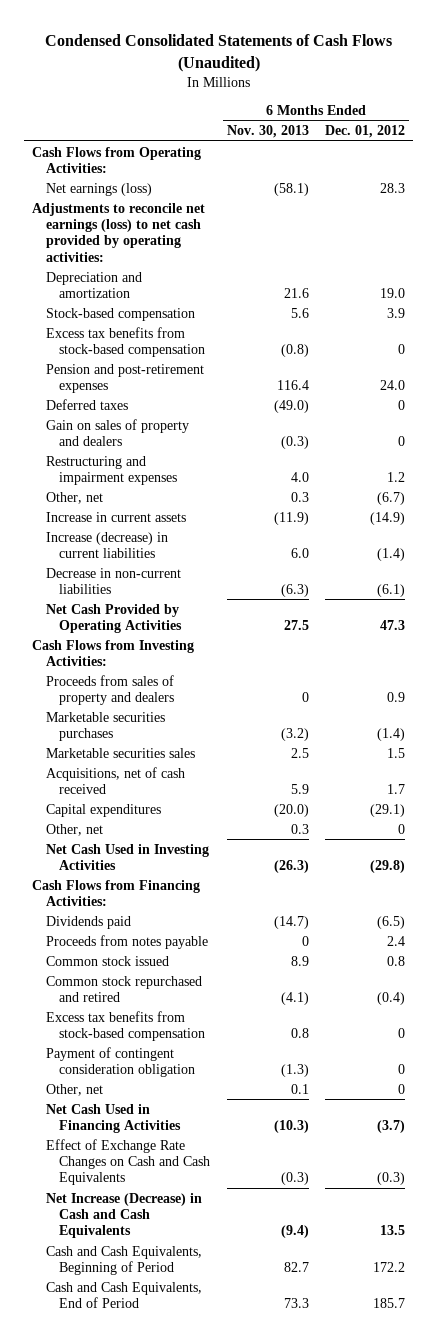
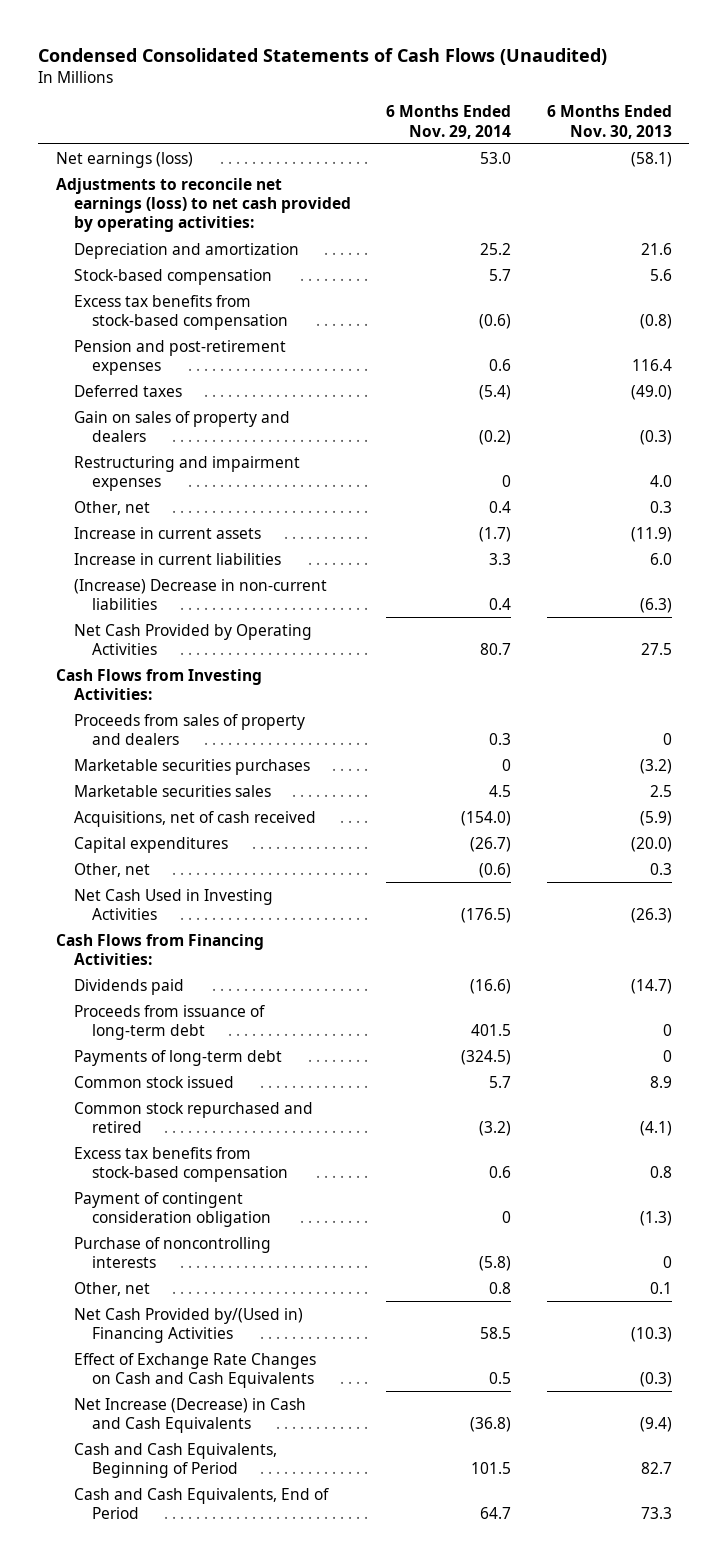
[324,125,405,139] Dec. 01, 2012 -> none
none -> [386,105,512,139] 6 Months Ended Nov. 29, 2014
[32,146,202,173] Cash Flows from Operating Activities: -> none
[45,531,168,558] Increase (decrease) in current liabilities -> [73,552,281,565] Increase in current liabilities
[45,567,181,594] Decrease in non-current liabilities -> [73,578,327,610] (Increase) Decrease in non-current liabilities
[290,783,309,794] 5.9 -> [639,810,672,826] (5.9)
[45,934,208,949] Proceeds from notes payable -> none
none -> [73,1004,265,1040] Proceeds from issuance of long-term debt
none -> [73,1049,282,1066] Payments of long-term debt
none -> [73,1236,271,1268] Purchase of noncontrolling interests
[45,1103,182,1133] Net Cash Used in Financing Activities -> [73,1307,303,1343] Net Cash Provided by/(Used in) Financing Activities

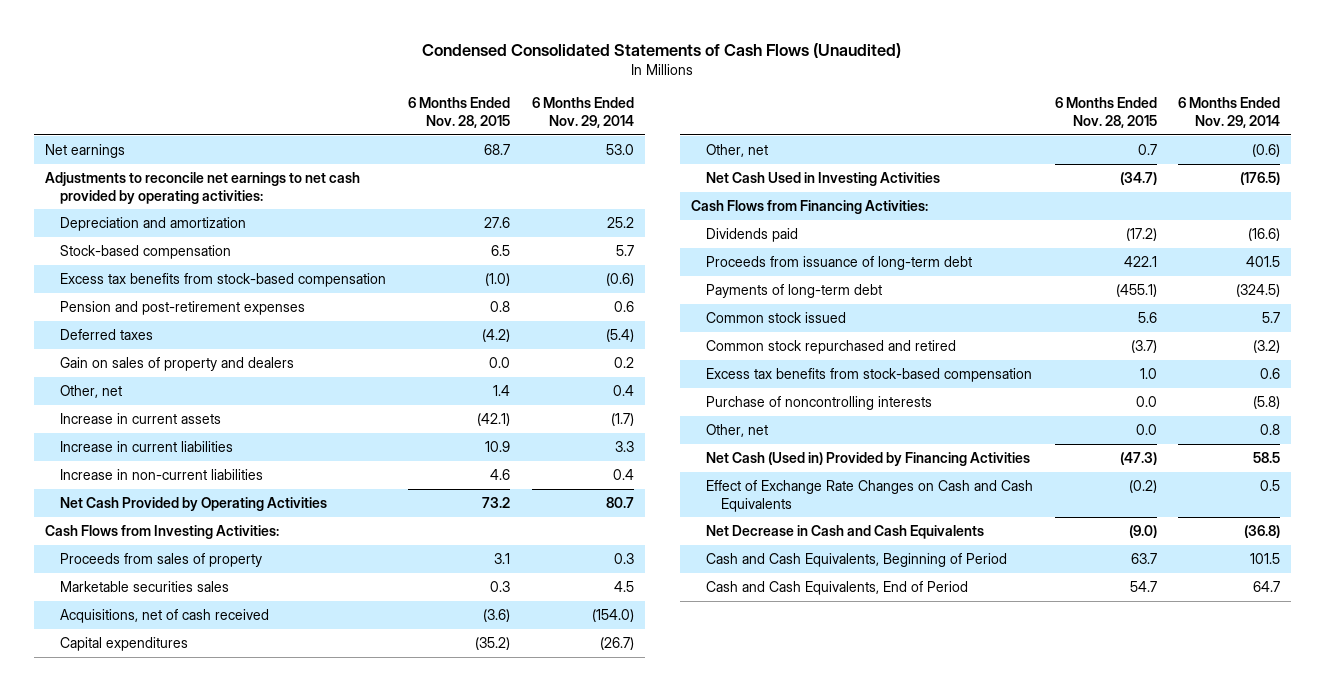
[546,105,672,139] 6 Months Ended Nov. 30, 2013 -> none
none -> [408,97,511,128] 6 Months Ended Nov. 28, 2015
[55,151,193,168] Net earnings (loss) -> [44,144,125,159] Net earnings
[55,177,351,233] Adjustments to reconcile net earnings (loss) to net cash provided by operating activities: -> [44,172,360,204] Adjustments to reconcile net earnings to net cash provided by operating activities:
[73,455,300,491] Restructuring and impairment expenses -> none
[479,429,512,445] (0.2) -> [613,357,634,369] 0.2
[73,578,327,610] (Increase) Decrease in non-current liabilities -> [60,469,264,481] Increase in non-current liabilities
[73,758,310,775] Marketable securities purchases -> none
[73,713,305,745] Proceeds from sales of property and dealers -> [60,553,263,568] Proceeds from sales of property
[73,1191,271,1227] Payment of contingent consideration obligation -> none
[73,1307,303,1343] Net Cash Provided by/(Used in) Financing Activities -> [706,452,1031,467] Net Cash (Used in) Provided by Financing Activities
[73,1397,306,1433] Net Increase (Decrease) in Cash and Cash Equivalents -> [706,525,985,540] Net Decrease in Cash and Cash Equivalents

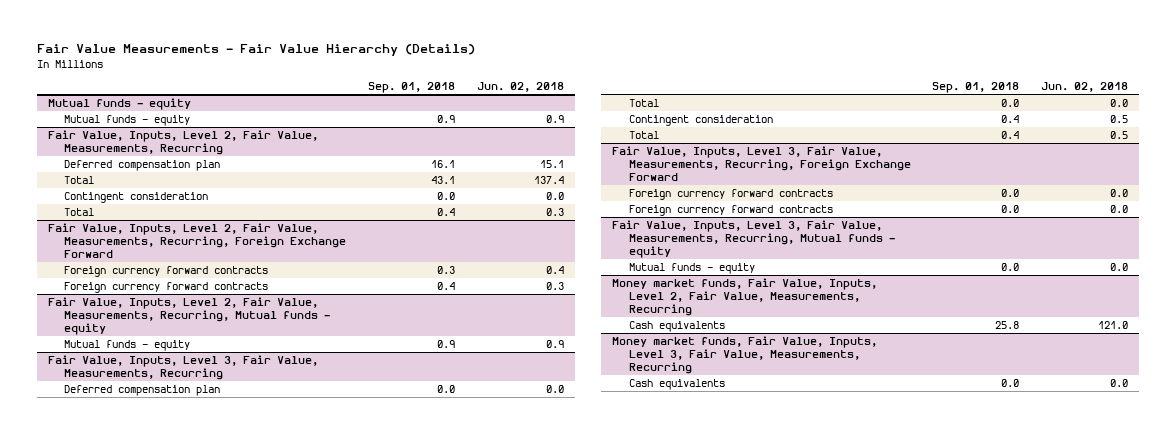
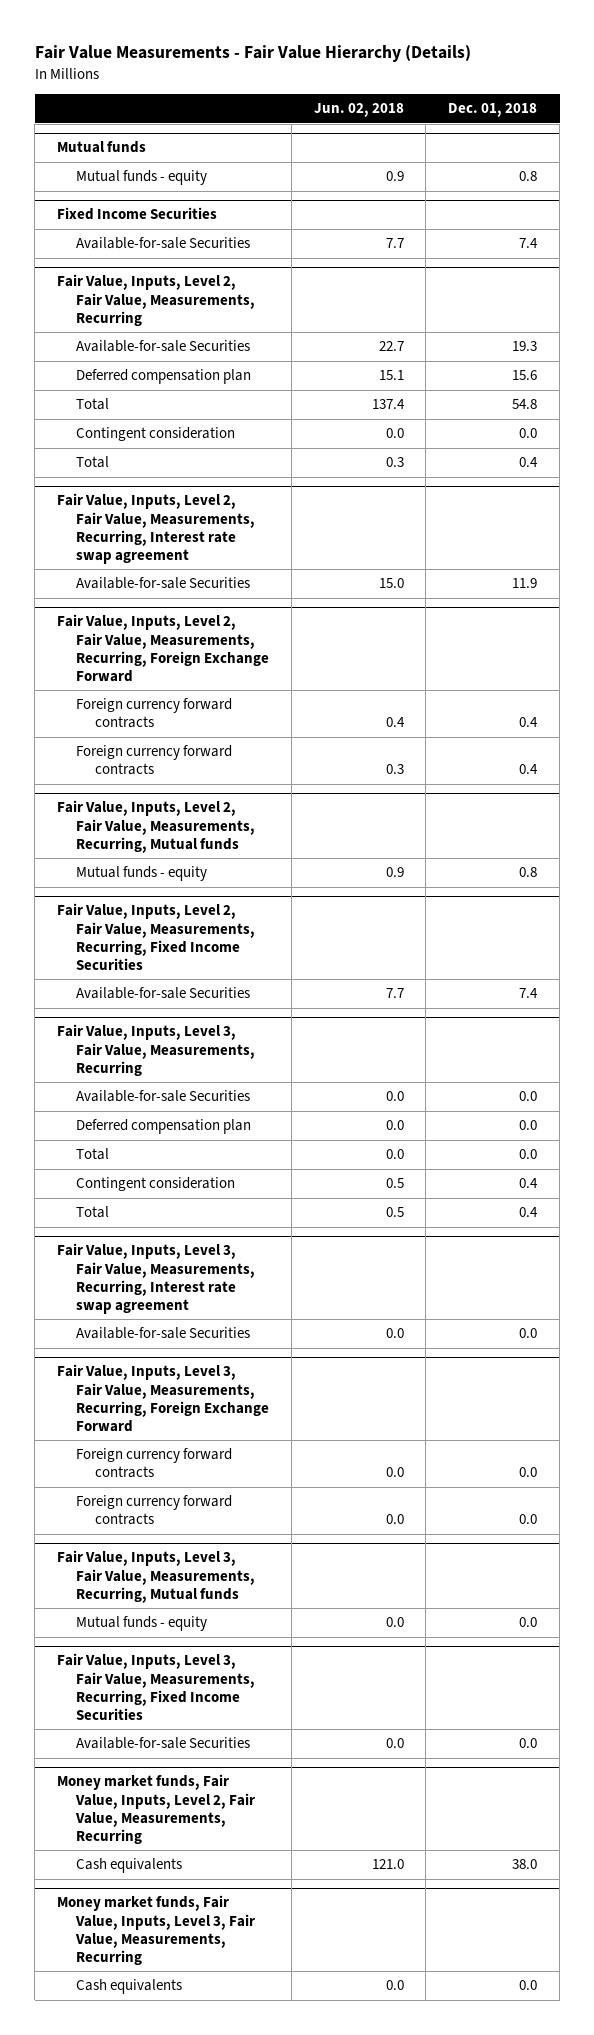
[367,82,455,94] Sep. 01, 2018 -> none
none -> [448,103,538,118] Dec. 01, 2018
[47,98,191,111] Mutual funds - equity -> [56,141,146,154] Mutual funds
none -> [56,207,217,221] Fixed Income Securities
none -> [76,237,251,250] Available-for-sale Securities
none -> [76,340,251,353] Available-for-sale Securities
none -> [56,493,256,564] Fair Value, Inputs, Level 2, Fair Value, Measurements, Recurring, Interest rate swap agreement
none -> [76,577,251,590] Available-for-sale Securities
[47,297,331,335] Fair Value, Inputs, Level 2, Fair Value, Measurements, Recurring, Mutual funds - equity -> [56,800,256,853] Fair Value, Inputs, Level 2, Fair Value, Measurements, Recurring, Mutual funds
none -> [56,903,256,970] Fair Value, Inputs, Level 2, Fair Value, Measurements, Recurring, Fixed Income Securities
none -> [76,987,251,1000] Available-for-sale Securities
none -> [76,1090,251,1103] Available-for-sale Securities
none -> [56,1243,256,1314] Fair Value, Inputs, Level 3, Fair Value, Measurements, Recurring, Interest rate swap agreement
none -> [76,1327,251,1340] Available-for-sale Securities
[612,220,895,258] Fair Value, Inputs, Level 3, Fair Value, Measurements, Recurring, Mutual funds - equity -> [56,1550,256,1603] Fair Value, Inputs, Level 3, Fair Value, Measurements, Recurring, Mutual funds
none -> [56,1653,256,1720] Fair Value, Inputs, Level 3, Fair Value, Measurements, Recurring, Fixed Income Securities
none -> [76,1737,251,1750] Available-for-sale Securities

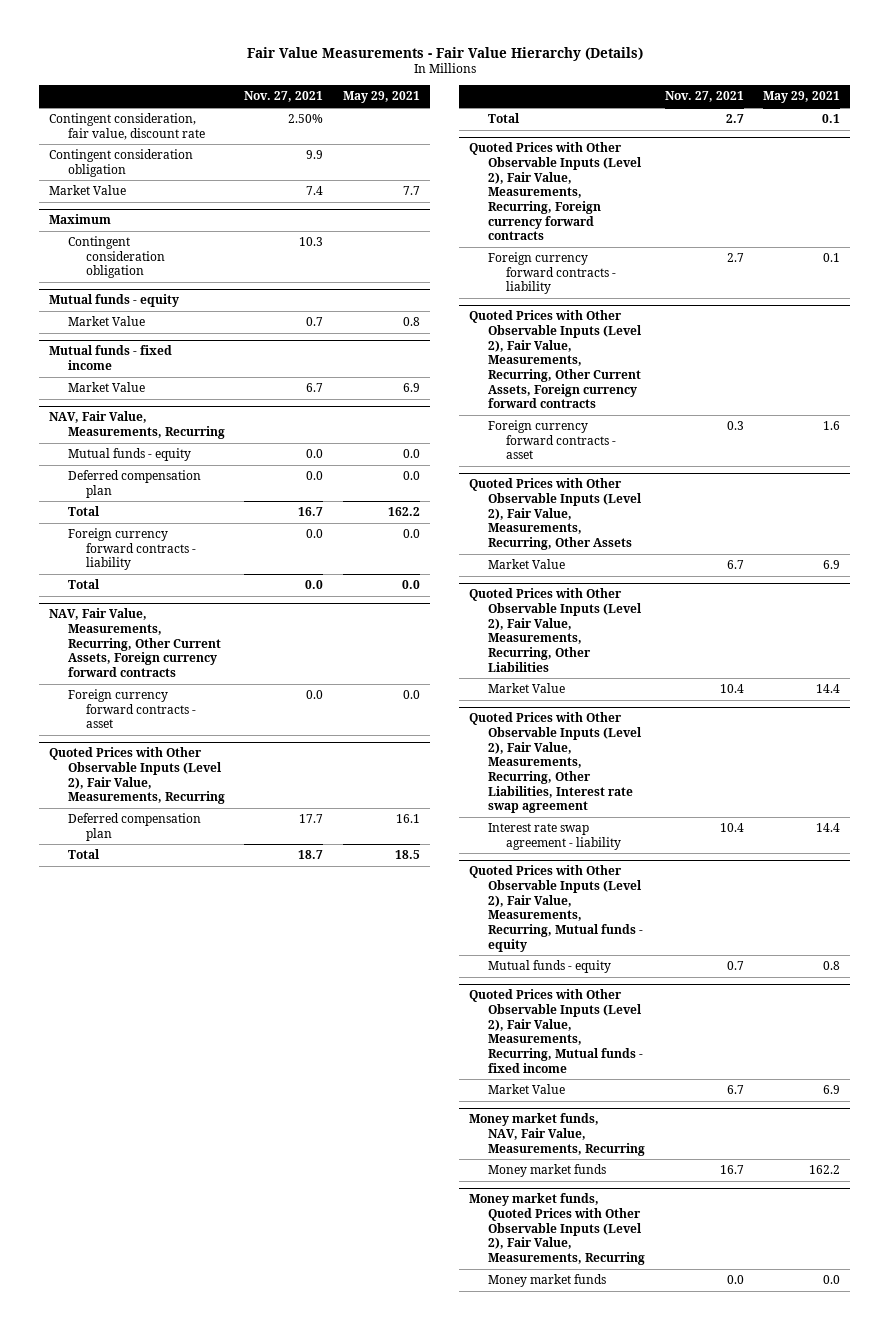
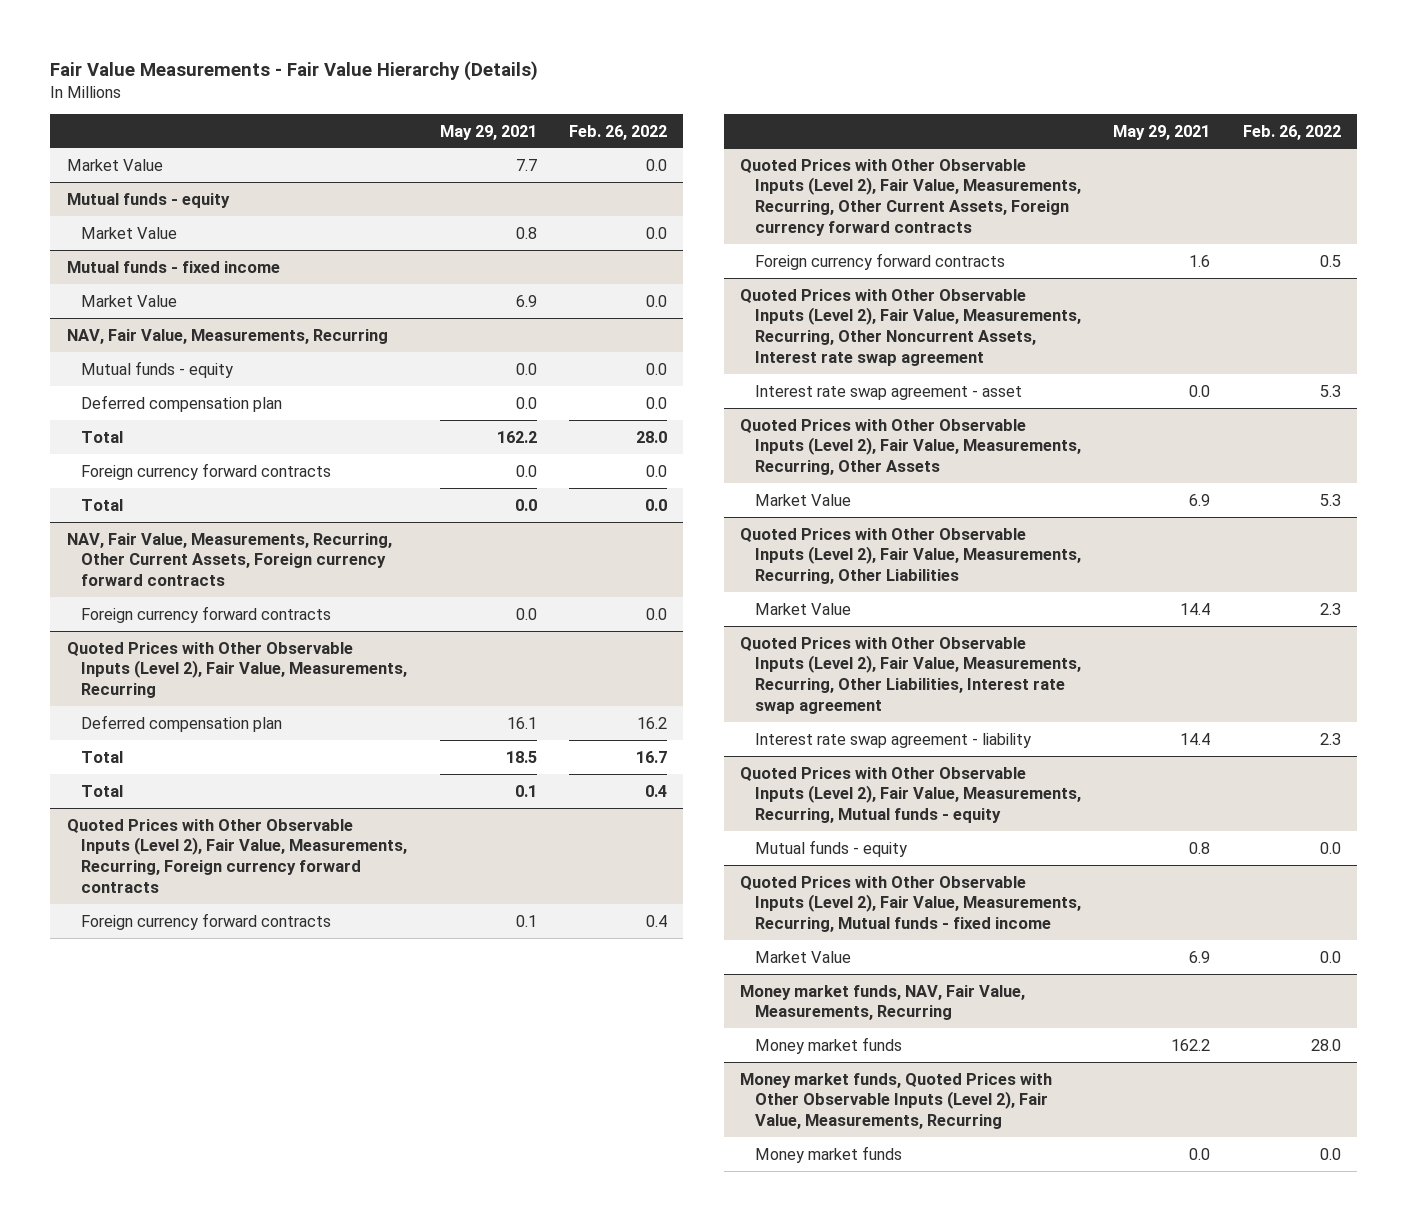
[244,91,324,103] Nov. 27, 2021 -> none
none -> [569,124,668,140] Feb. 26, 2022
[49,113,205,140] Contingent consideration, fair value, discount rate -> none
[49,149,194,177] Contingent consideration obligation -> none
[49,214,112,225] Maximum -> none
[67,236,166,279] Contingent consideration obligation -> none
[67,528,197,571] Foreign currency forward contracts - liability -> [81,462,332,480] Foreign currency forward contracts
[67,689,197,729] Foreign currency forward contracts - asset -> [81,605,332,623] Foreign currency forward contracts
[487,252,617,295] Foreign currency forward contracts - liability -> [81,912,332,930] Foreign currency forward contracts
[487,420,617,460] Foreign currency forward contracts - asset -> [754,252,1005,270] Foreign currency forward contracts
none -> [740,288,1081,367] Quoted Prices with Other Observable Inputs (Level 2), Fair Value, Measurements, Recurring, Other Noncurrent Assets, Interest rate swap agreement
none -> [754,384,1022,400] Interest rate swap agreement - asset

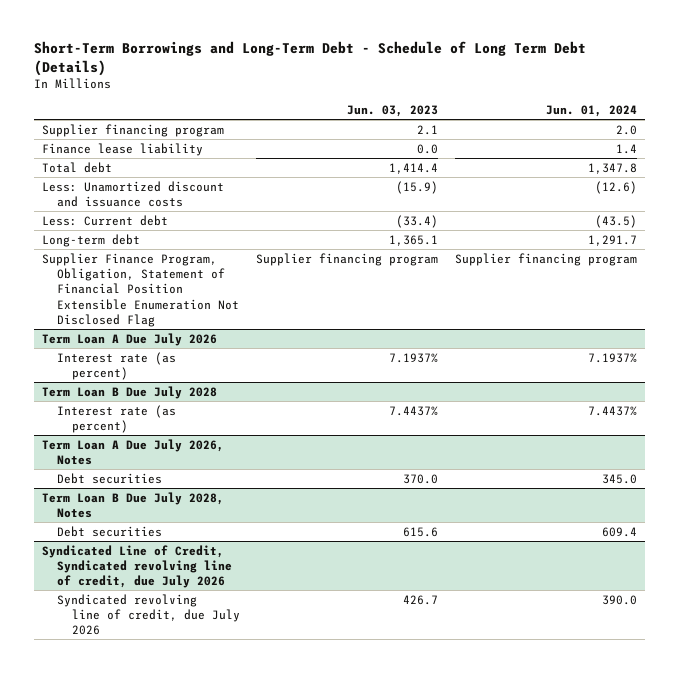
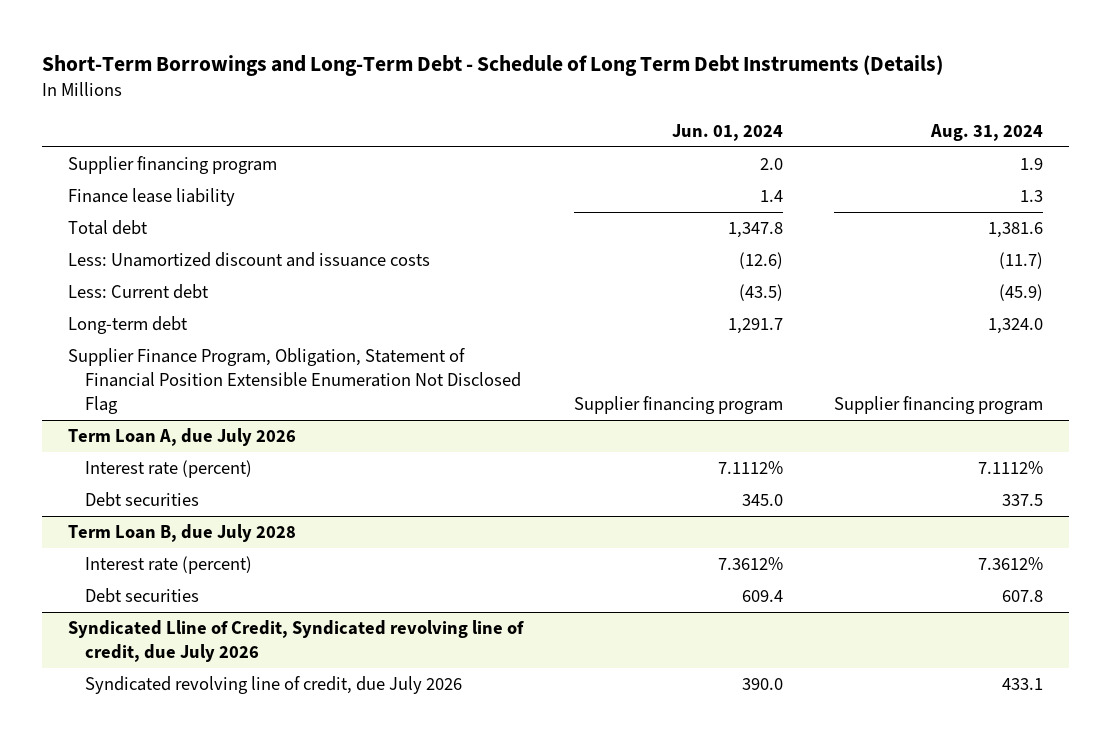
[34,40,587,76] Short-Term Borrowings and Long-Term Debt - Schedule of Long Term Debt (Details) -> [42,54,944,76] Short-Term Borrowings and Long-Term Debt - Schedule of Long Term Debt Instruments (Details)
[347,105,439,118] Jun. 03, 2023 -> none
none -> [930,123,1044,141] Aug. 31, 2024
[42,385,218,399] Term Loan B Due July 2028 -> none
[57,404,177,433] Interest rate (as percent) -> none
[42,438,225,465] Term Loan A Due July 2026, Notes -> none
[42,332,218,346] Term Loan A Due July 2026 -> [67,428,296,447] Term Loan A, due July 2026
[57,351,177,380] Interest rate (as percent) -> [85,460,253,479] Interest rate (percent)
[587,352,637,363] 7.1937% -> [717,461,783,475] 7.1112%
[42,491,225,518] Term Loan B Due July 2028, Notes -> [67,524,296,543] Term Loan B, due July 2028
none -> [85,556,253,575] Interest rate (percent)
[42,544,233,589] Syndicated Line of Credit, Syndicated revolving line of credit, due July 2026 -> [67,620,524,663] Syndicated Lline of Credit, Syndicated revolving line of credit, due July 2026

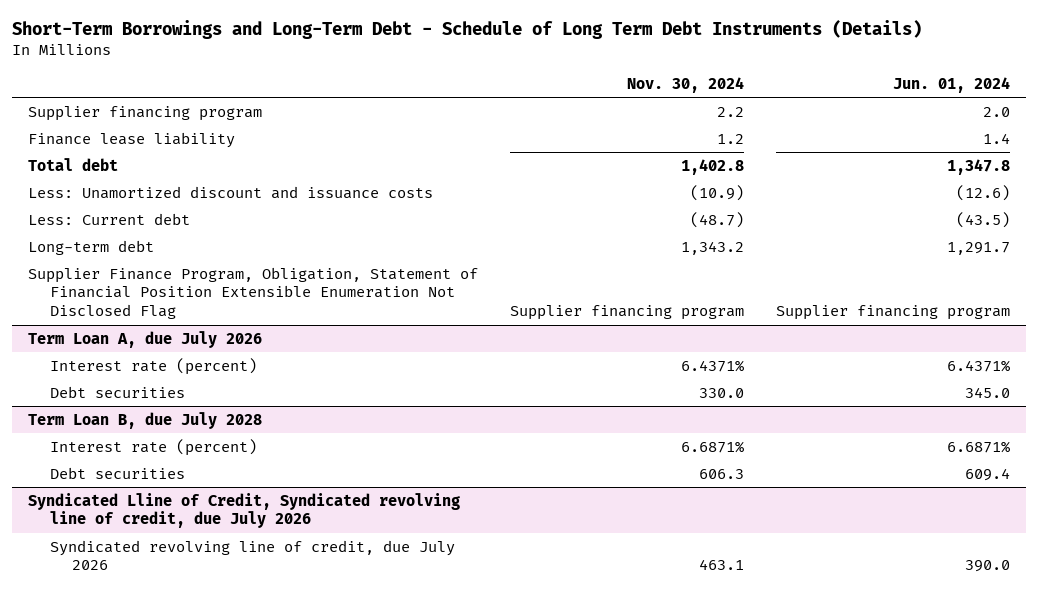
[930,123,1044,141] Aug. 31, 2024 -> none
none -> [627,77,745,94] Nov. 30, 2024
[717,461,783,475] 7.1112% -> [947,359,1011,372] 6.4371%
[717,557,783,571] 7.3612% -> [947,440,1011,453] 6.6871%

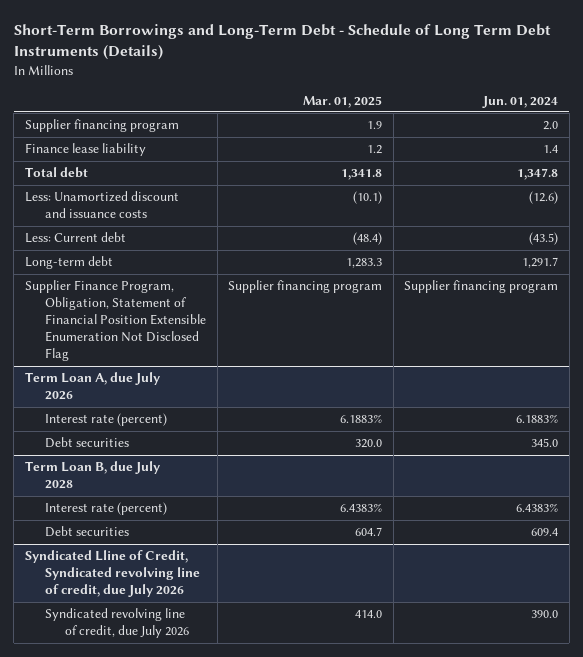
[627,77,745,94] Nov. 30, 2024 -> none
none -> [303,95,383,108] Mar. 01, 2025
[947,359,1011,372] 6.4371% -> [516,414,559,424] 6.1883%
[947,440,1011,453] 6.6871% -> [516,503,559,513] 6.4383%

